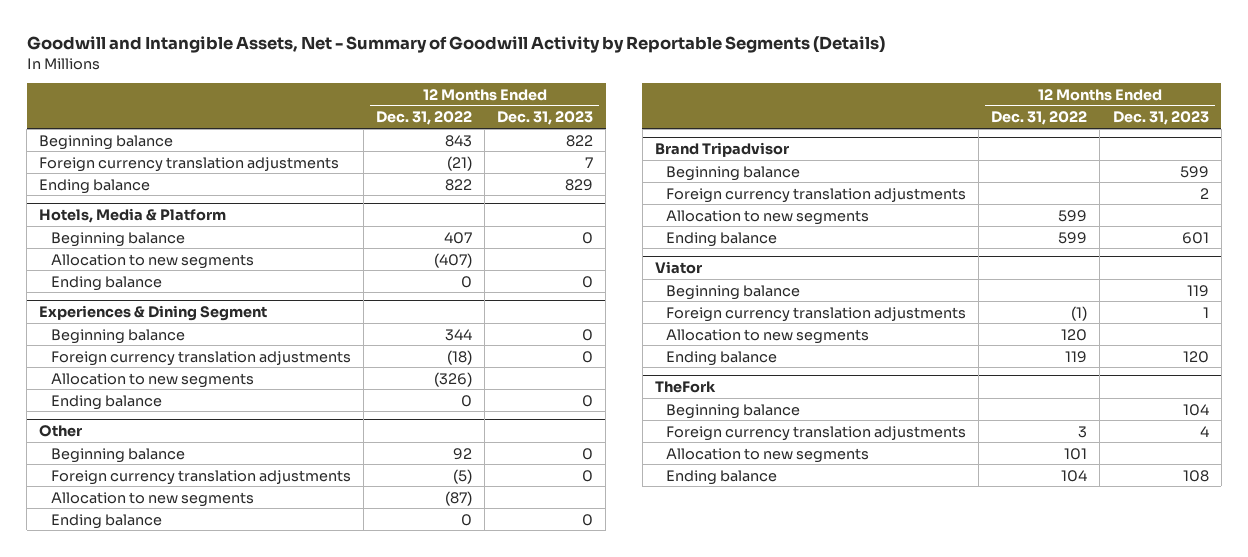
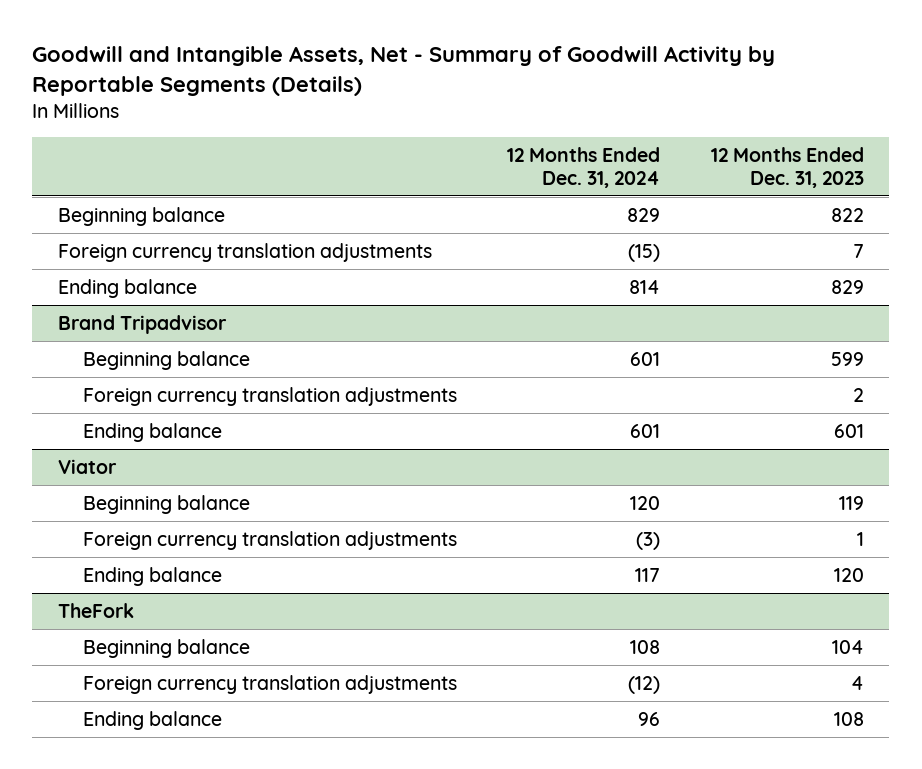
[375,111,472,126] Dec. 31, 2022 -> none
none -> [507,147,661,188] 12 Months Ended Dec. 31, 2024
[39,208,227,224] Hotels, Media & Platform -> none
[50,231,185,247] Beginning balance -> none
[50,253,254,269] Allocation to new segments -> none
[50,275,162,291] Ending balance -> none
[39,305,268,322] Experiences & Dining Segment -> none
[50,328,185,344] Beginning balance -> none
[50,350,351,366] Foreign currency translation adjustments -> none
[50,372,254,388] Allocation to new segments -> none
[50,394,162,410] Ending balance -> none
[39,425,83,438] Other -> none
[50,447,185,463] Beginning balance -> none
[50,469,351,485] Foreign currency translation adjustments -> none
[50,491,254,507] Allocation to new segments -> none
[50,513,162,529] Ending balance -> none
[666,209,870,225] Allocation to new segments -> none
[666,328,870,344] Allocation to new segments -> none
[666,447,870,463] Allocation to new segments -> none

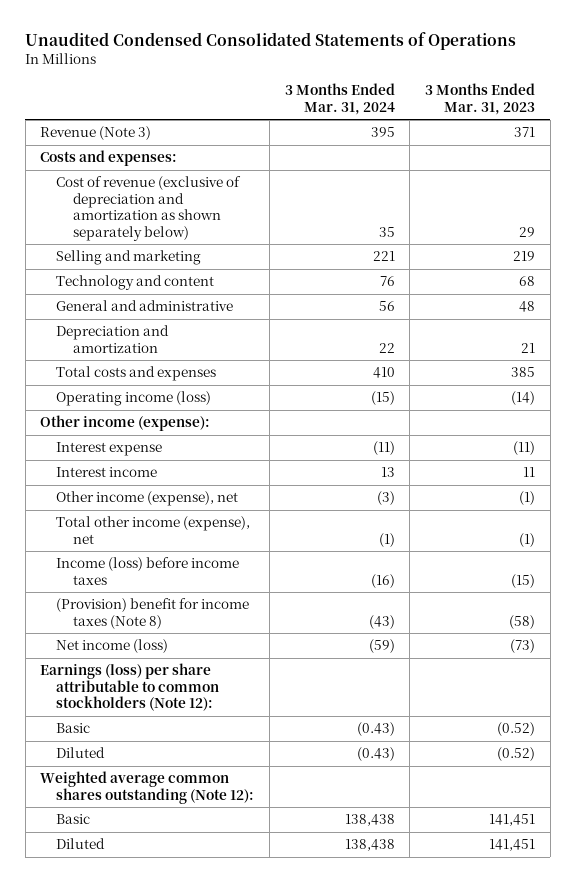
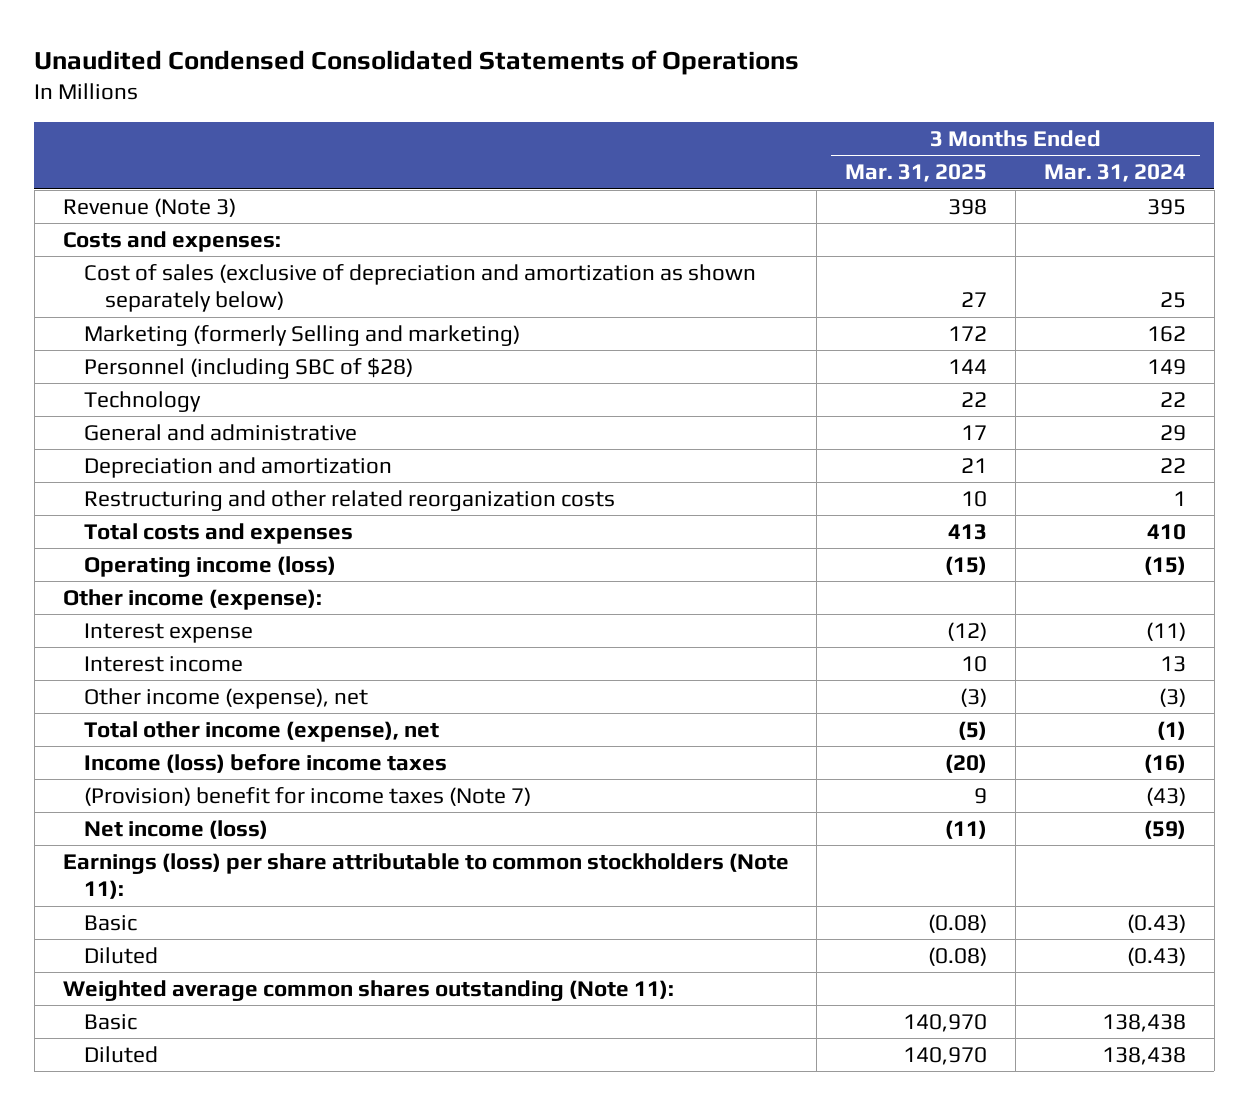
[425,83,536,115] 3 Months Ended Mar. 31, 2023 -> none
none -> [845,164,988,183] Mar. 31, 2025
[56,176,242,241] Cost of revenue (exclusive of depreciation and amortization as shown separately below) -> [83,264,756,313] Cost of sales (exclusive of depreciation and amortization as shown separately below)
[378,226,395,237] 35 -> [1160,292,1187,309] 25
[56,250,202,266] Selling and marketing -> [83,325,520,347] Marketing (formerly Selling and marketing)
[372,251,395,262] 221 -> [1147,326,1187,343] 162
none -> [83,358,413,380] Personnel (including SBC of $28)
[56,275,215,291] Technology and content -> [83,391,201,413] Technology
[379,276,395,287] 76 -> [1160,392,1187,408] 22
[378,301,395,312] 56 -> [1160,425,1187,442] 29
none -> [83,490,615,512] Restructuring and other related reorganization costs
[56,598,250,629] (Provision) benefit for income taxes (Note 8) -> [83,787,531,807] (Provision) benefit for income taxes (Note 7)
[40,663,220,712] Earnings (loss) per share attributable to common stockholders (Note 12): -> [62,853,789,900] Earnings (loss) per share attributable to common stockholders (Note 11):
[40,771,255,804] Weighted average common shares outstanding (Note 12): -> [62,980,674,1002] Weighted average common shares outstanding (Note 11):

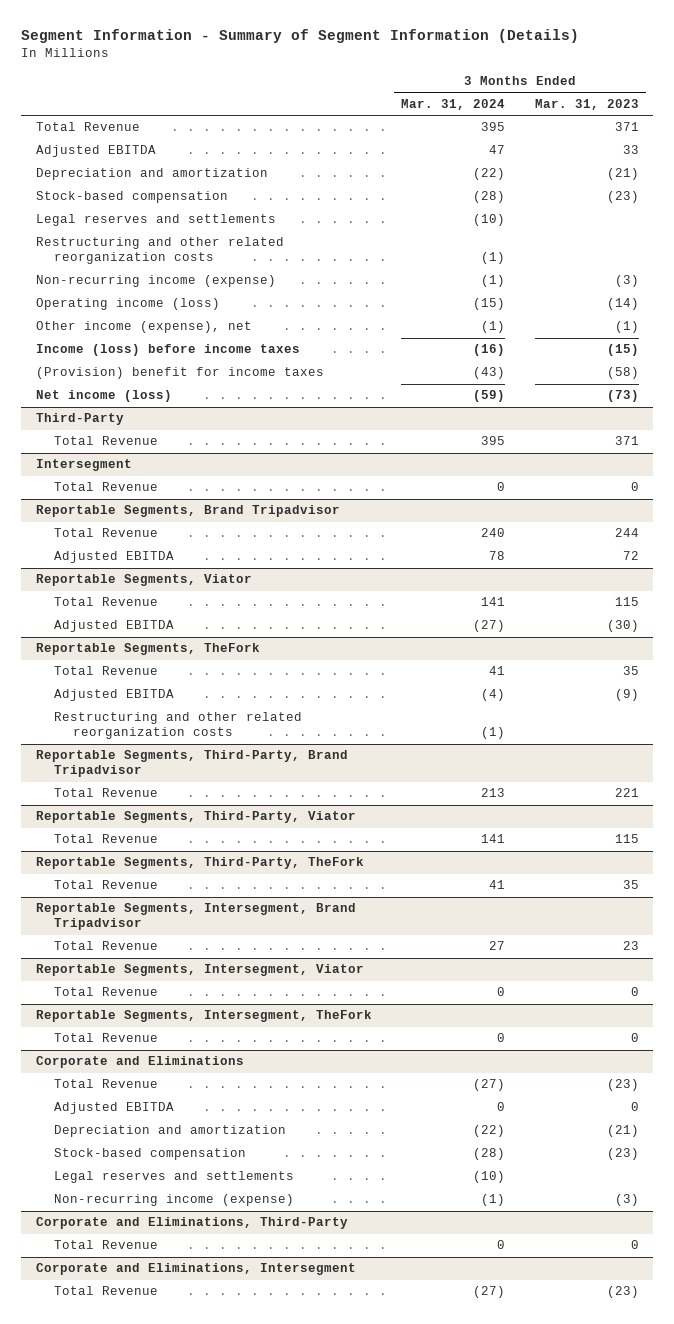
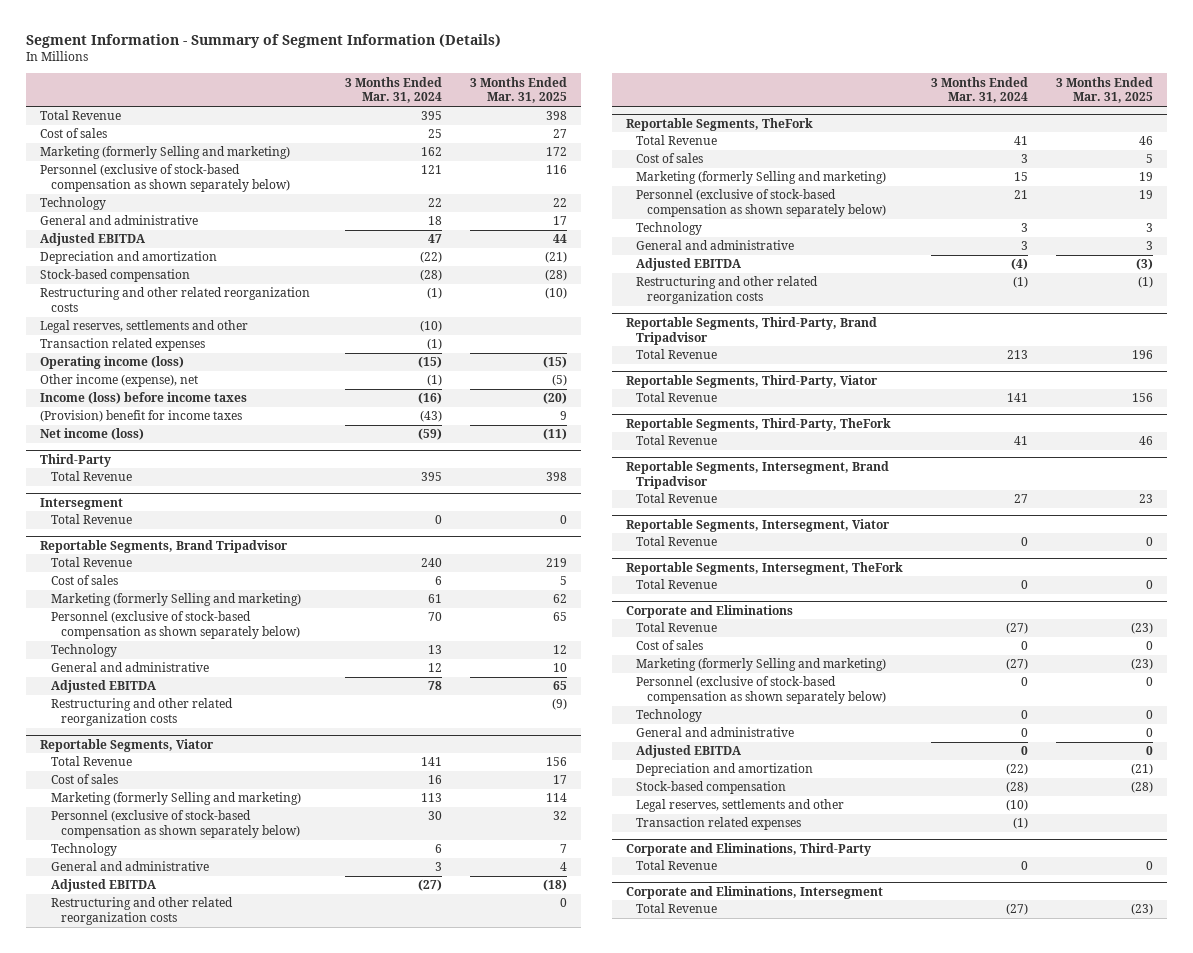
[534,98,639,110] Mar. 31, 2023 -> none
none -> [470,76,568,104] 3 Months Ended Mar. 31, 2025
none -> [39,128,107,139] Cost of sales
none -> [39,146,290,160] Marketing (formerly Selling and marketing)
none -> [39,164,290,193] Personnel (exclusive of stock-based compensation as shown separately below)
none -> [39,197,106,211] Technology
none -> [39,215,198,226] General and administrative
[35,214,276,227] Legal reserves and settlements -> none
[35,275,276,288] Non-recurring income (expense) -> none
none -> [39,320,248,334] Legal reserves, settlements and other
none -> [39,338,205,352] Transaction related expenses
none -> [50,575,118,586] Cost of sales
none -> [50,593,301,607] Marketing (formerly Selling and marketing)
none -> [50,611,301,640] Personnel (exclusive of stock-based compensation as shown separately below)
none -> [50,644,117,658] Technology
none -> [50,662,209,673] General and administrative
none -> [50,698,233,727] Restructuring and other related reorganization costs
none -> [50,774,118,785] Cost of sales
none -> [50,792,301,806] Marketing (formerly Selling and marketing)
none -> [50,810,301,839] Personnel (exclusive of stock-based compensation as shown separately below)
none -> [50,843,117,857] Technology
none -> [50,861,209,872] General and administrative
none -> [50,897,233,926] Restructuring and other related reorganization costs
none -> [636,153,704,164] Cost of sales
none -> [636,171,887,185] Marketing (formerly Selling and marketing)
none -> [636,189,887,218] Personnel (exclusive of stock-based compensation as shown separately below)
none -> [636,222,703,236] Technology
none -> [636,240,795,251] General and administrative
none -> [636,640,704,651] Cost of sales
none -> [636,658,887,672] Marketing (formerly Selling and marketing)
none -> [636,676,887,705] Personnel (exclusive of stock-based compensation as shown separately below)
none -> [636,709,703,723] Technology
none -> [636,727,795,738] General and administrative
[54,1194,295,1207] Non-recurring income (expense) -> none
[54,1171,295,1184] Legal reserves and settlements -> [636,799,845,813] Legal reserves, settlements and other
none -> [636,817,802,831] Transaction related expenses

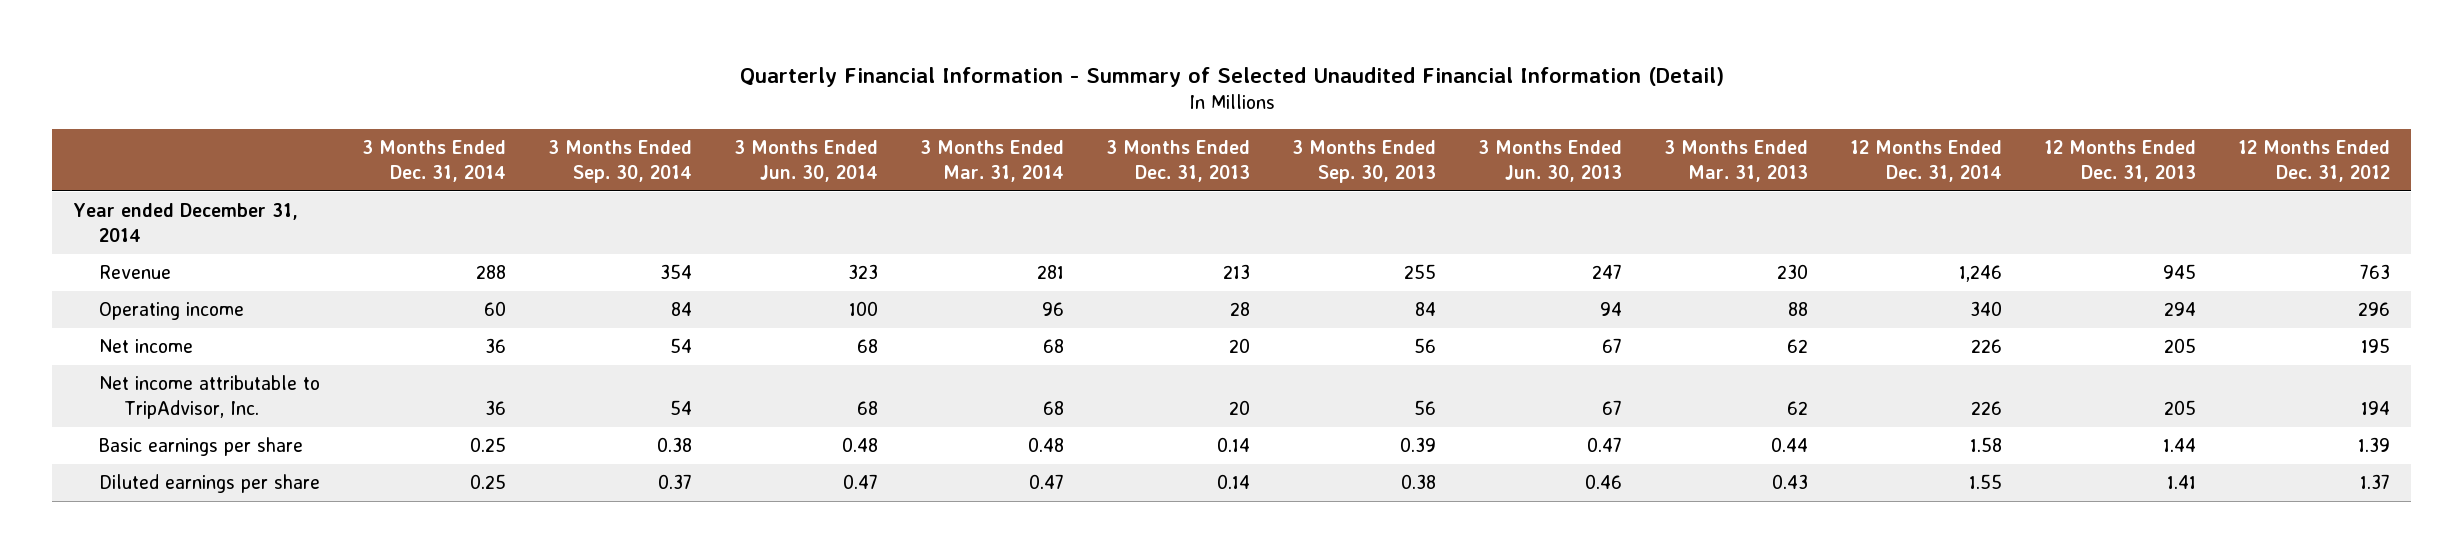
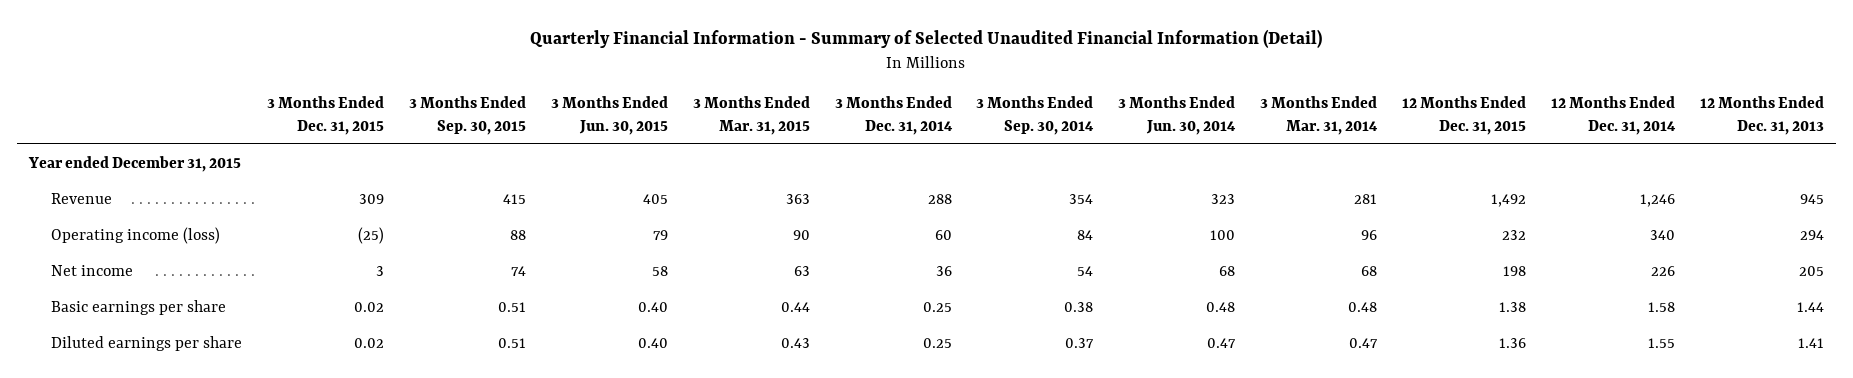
[1105,139,1250,182] 3 Months Ended Dec. 31, 2013 -> none
[1291,139,1436,183] 3 Months Ended Sep. 30, 2013 -> none
[1477,139,1622,182] 3 Months Ended Jun. 30, 2013 -> none
[1663,139,1808,182] 3 Months Ended Mar. 31, 2013 -> none
[2237,139,2390,182] 12 Months Ended Dec. 31, 2012 -> none
none -> [267,96,385,135] 3 Months Ended Dec. 31, 2015
none -> [409,96,527,135] 3 Months Ended Sep. 30, 2015
none -> [550,96,668,135] 3 Months Ended Jun. 30, 2015
none -> [692,96,810,135] 3 Months Ended Mar. 31, 2015
none -> [1401,96,1526,135] 12 Months Ended Dec. 31, 2015
[73,203,299,243] Year ended December 31, 2014 -> [28,156,242,173] Year ended December 31, 2015
[98,302,244,321] Operating income -> [51,227,221,245] Operating income (loss)
[98,375,320,420] Net income attributable to TripAdvisor, Inc. -> none

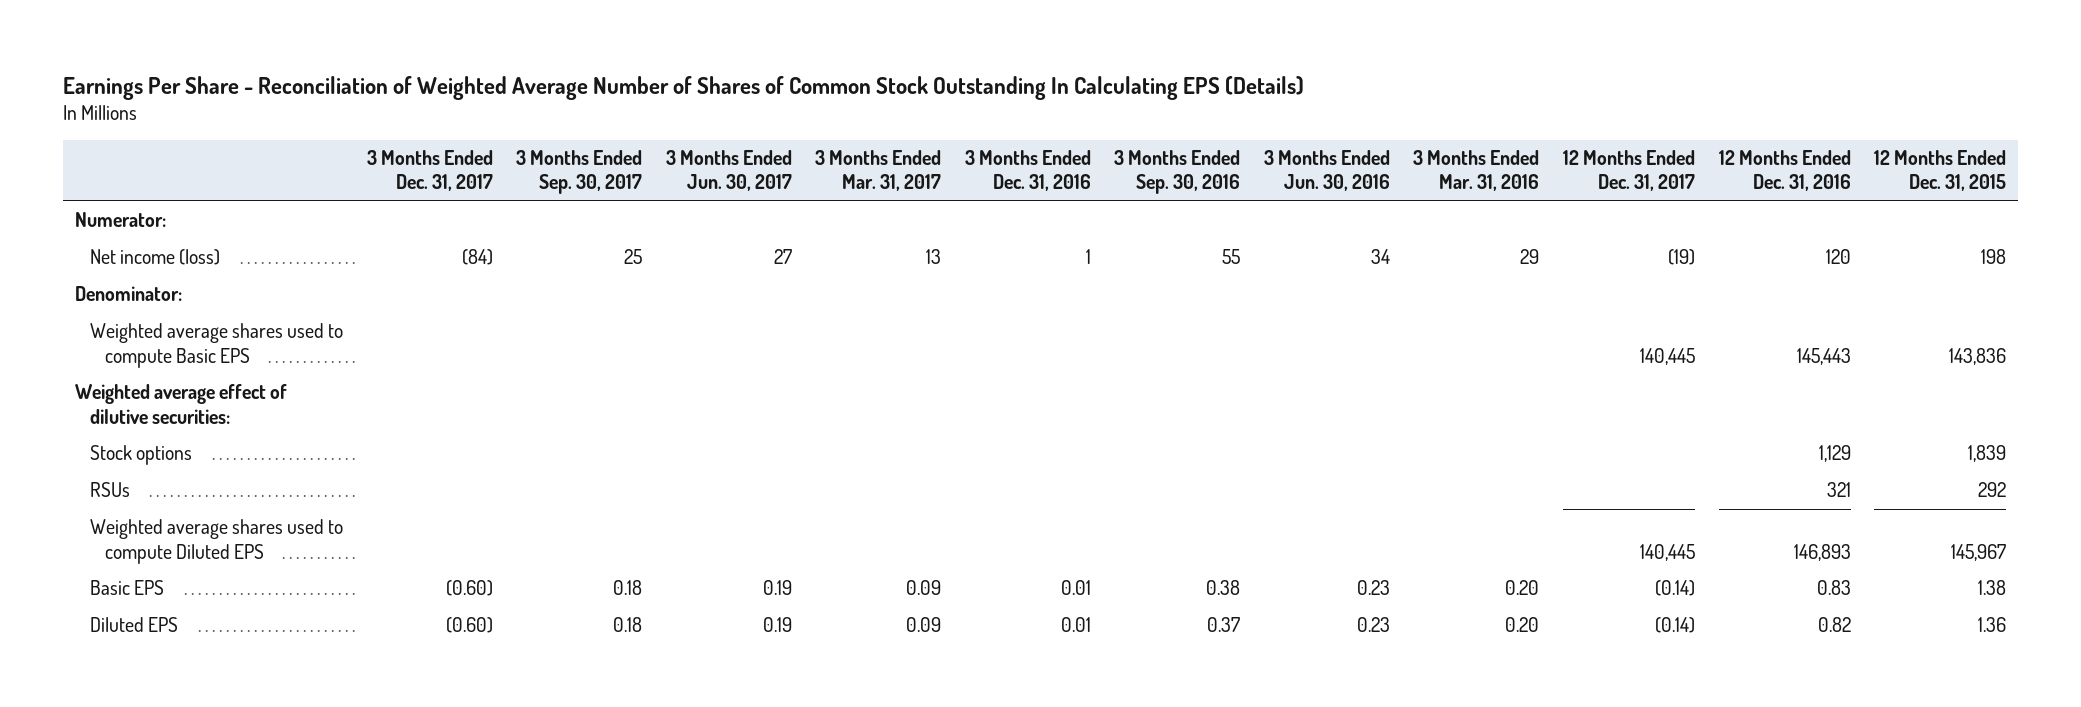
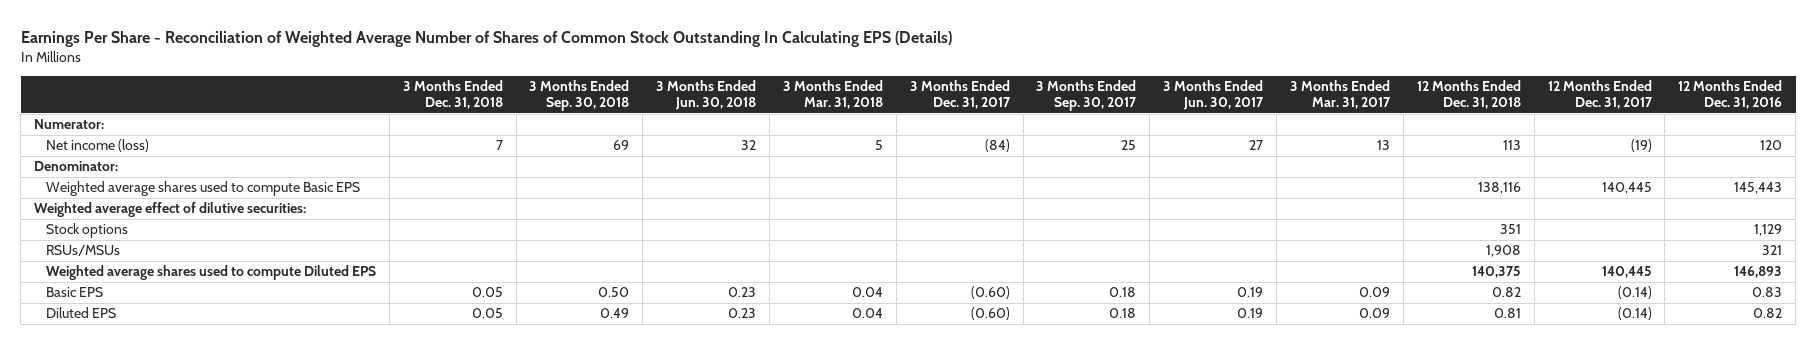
[964,150,1091,192] 3 Months Ended Dec. 31, 2016 -> none
[1114,150,1241,195] 3 Months Ended Sep. 30, 2016 -> none
[1263,150,1390,192] 3 Months Ended Jun. 30, 2016 -> none
[1413,150,1540,192] 3 Months Ended Mar. 31, 2016 -> none
[1874,150,2007,192] 12 Months Ended Dec. 31, 2015 -> none
none -> [402,79,503,110] 3 Months Ended Dec. 31, 2018
none -> [529,79,630,112] 3 Months Ended Sep. 30, 2018
none -> [656,79,757,111] 3 Months Ended Jun. 30, 2018
none -> [782,79,883,110] 3 Months Ended Mar. 31, 2018
none -> [1416,79,1521,110] 12 Months Ended Dec. 31, 2018
[89,482,130,498] RSUs -> [45,245,120,257] RSUs/MSUs

